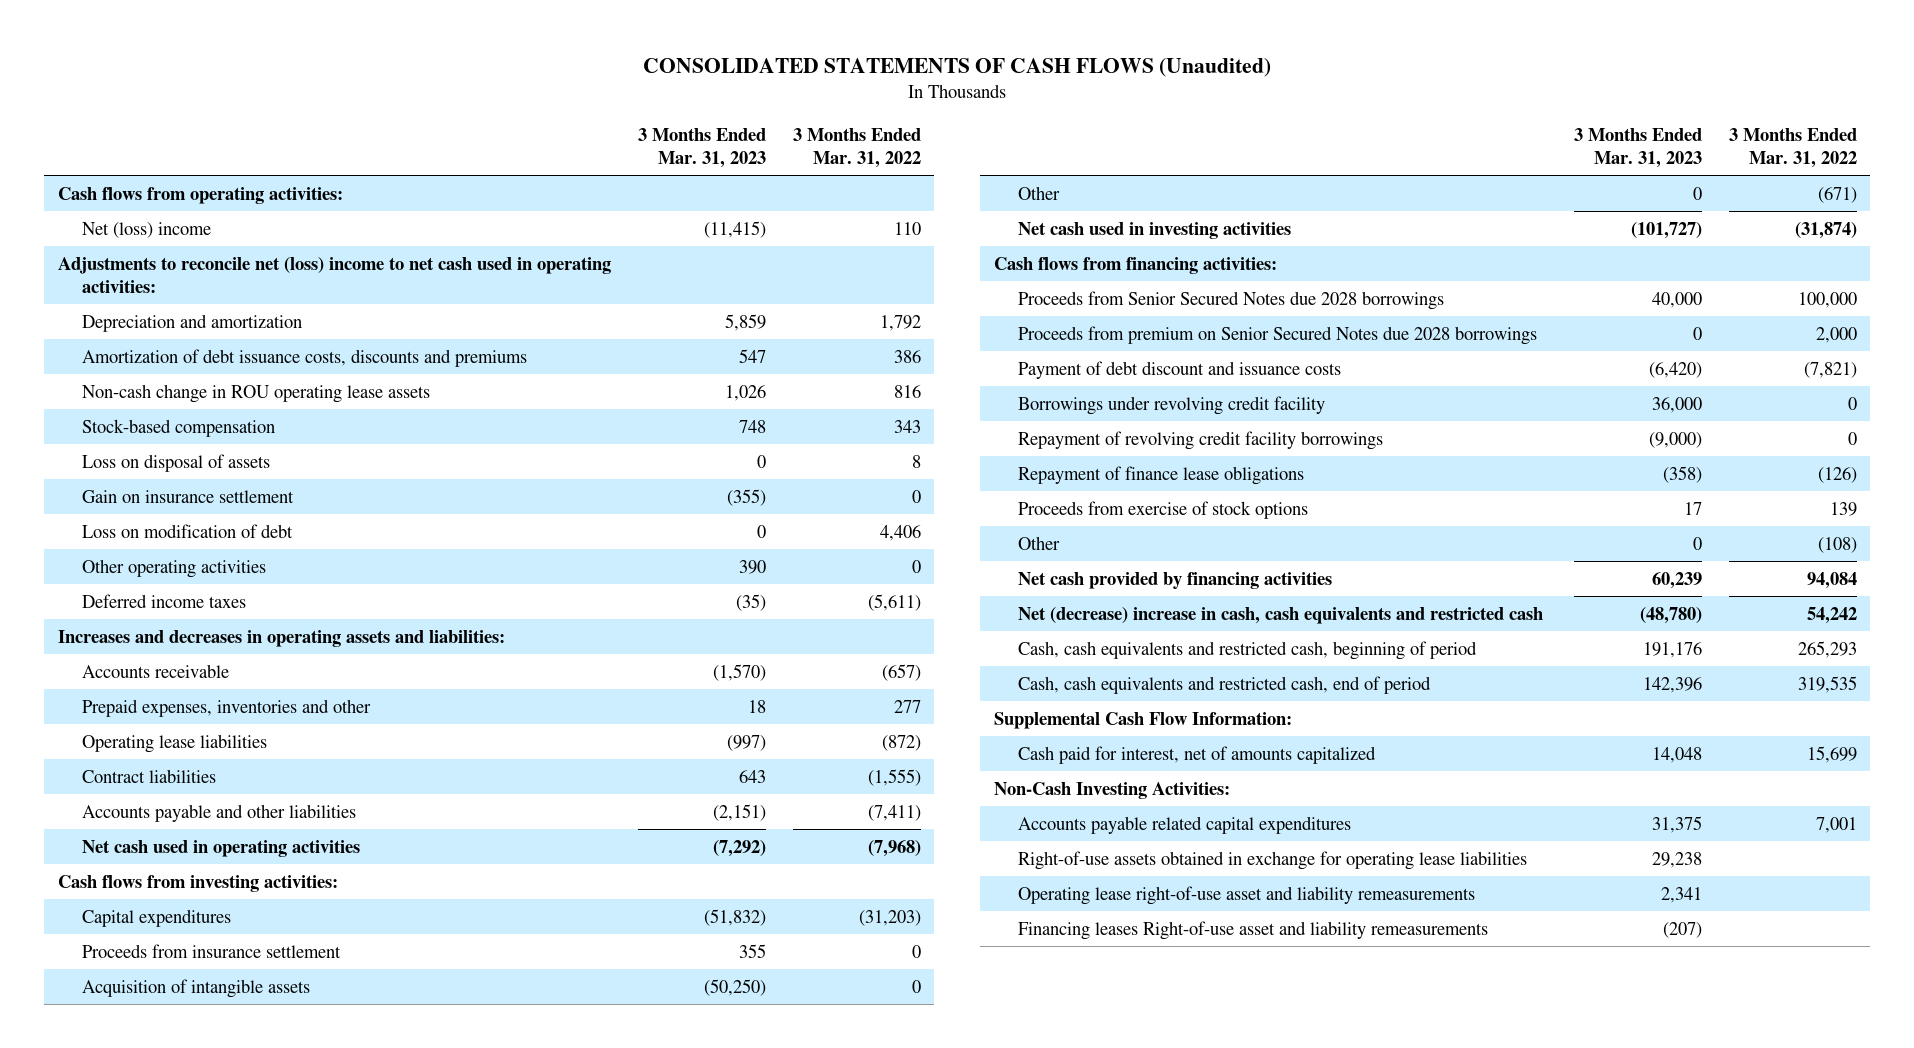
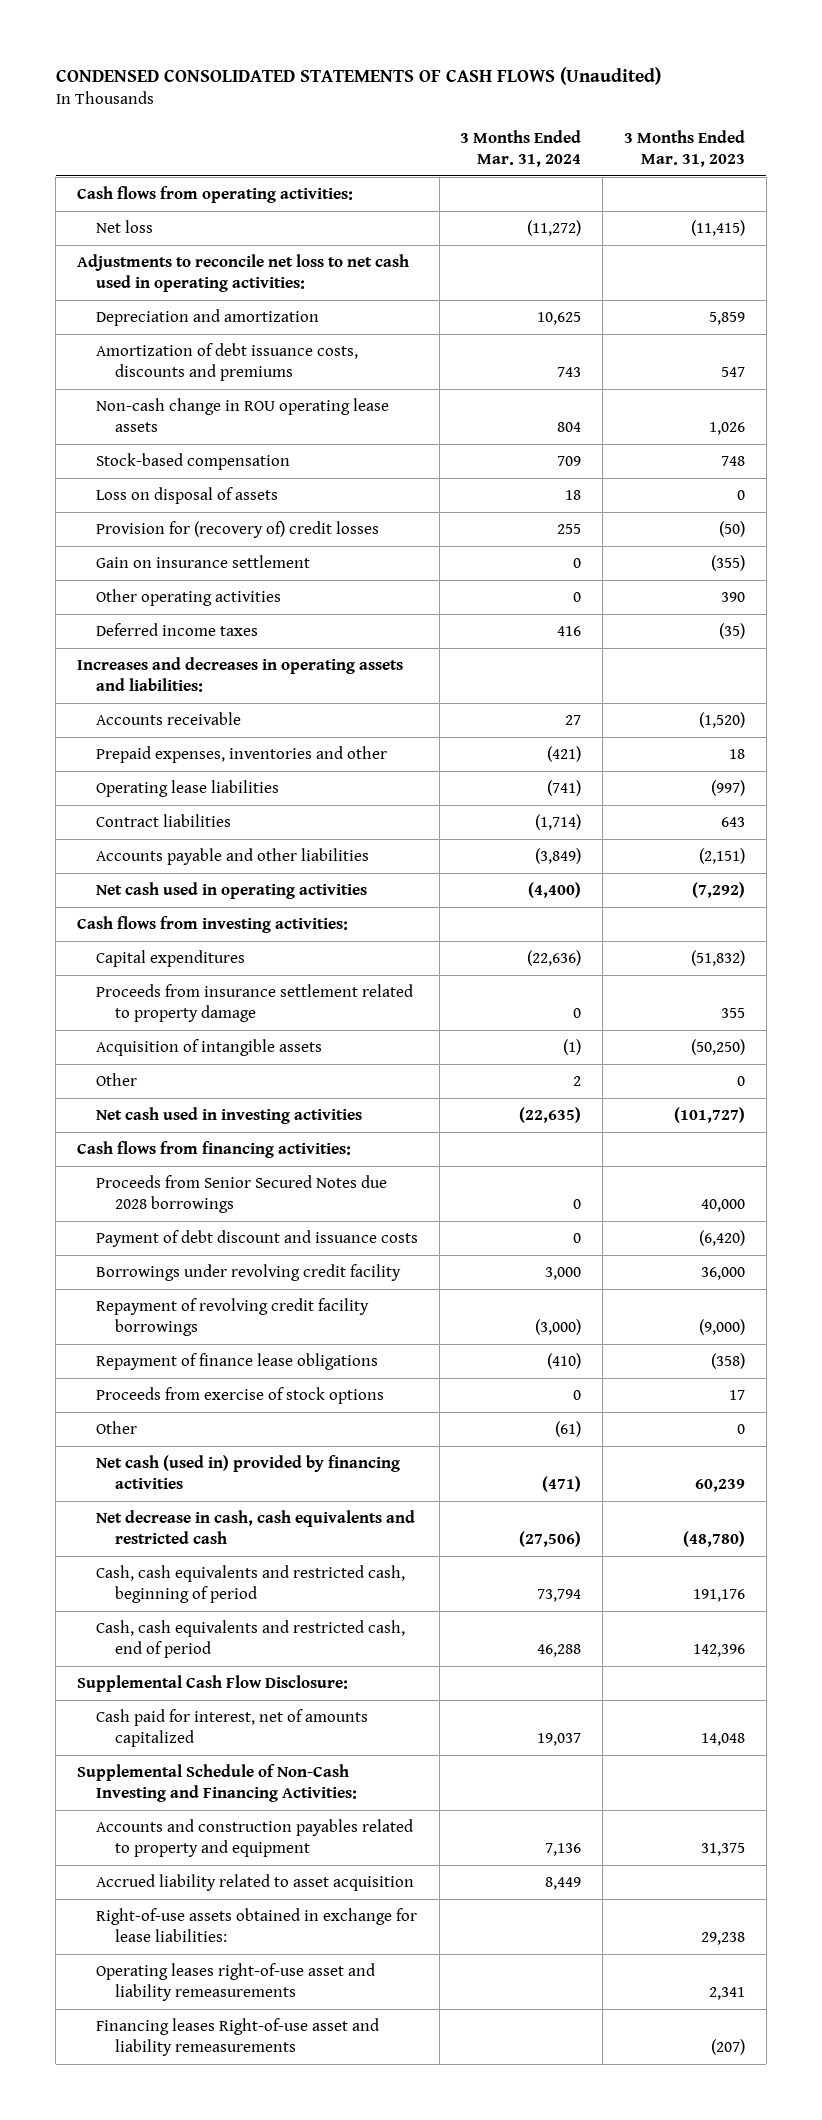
[643,58,1272,78] CONSOLIDATED STATEMENTS OF CASH FLOWS (Unaudited) -> [55,66,661,85] CONDENSED CONSOLIDATED STATEMENTS OF CASH FLOWS (Unaudited)
[792,127,921,168] 3 Months Ended Mar. 31, 2022 -> none
none -> [460,129,582,168] 3 Months Ended Mar. 31, 2024
[82,221,212,238] Net (loss) income -> [96,220,154,234] Net loss
[57,256,611,293] Adjustments to reconcile net (loss) income to net cash used in operating activities: -> [76,254,409,293] Adjustments to reconcile net loss to net cash used in operating activities:
none -> [96,521,380,539] Provision for (recovery of) credit losses
[82,523,294,538] Loss on modification of debt -> none
[712,663,766,681] (1,570) -> [698,712,745,729] (1,520)
[82,943,342,958] Proceeds from insurance settlement -> [96,984,414,1023] Proceeds from insurance settlement related to property damage
[1018,325,1538,345] Proceeds from premium on Senior Secured Notes due 2028 borrowings -> none
[1018,571,1333,589] Net cash provided by financing activities -> [96,1455,401,1490] Net cash (used in) provided by financing activities
[1018,606,1544,624] Net (decrease) increase in cash, cash equivalents and restricted cash -> [96,1510,416,1545] Net decrease in cash, cash equivalents and restricted cash
[993,711,1292,729] Supplemental Cash Flow Information: -> [76,1675,348,1693] Supplemental Cash Flow Disclosure:
[993,781,1230,799] Non-Cash Investing Activities: -> [76,1764,358,1803] Supplemental Schedule of Non-Cash Investing and Financing Activities:
[1018,815,1352,834] Accounts payable related capital expenditures -> [96,1819,414,1858] Accounts and construction payables related to property and equipment
none -> [96,1874,415,1892] Accrued liability related to asset acquisition
[1018,850,1528,870] Right-of-use assets obtained in exchange for operating lease liabilities -> [96,1908,418,1943] Right-of-use assets obtained in exchange for lease liabilities:
[1018,885,1476,905] Operating lease right-of-use asset and liability remeasurements -> [96,1963,376,2002] Operating leases right-of-use asset and liability remeasurements

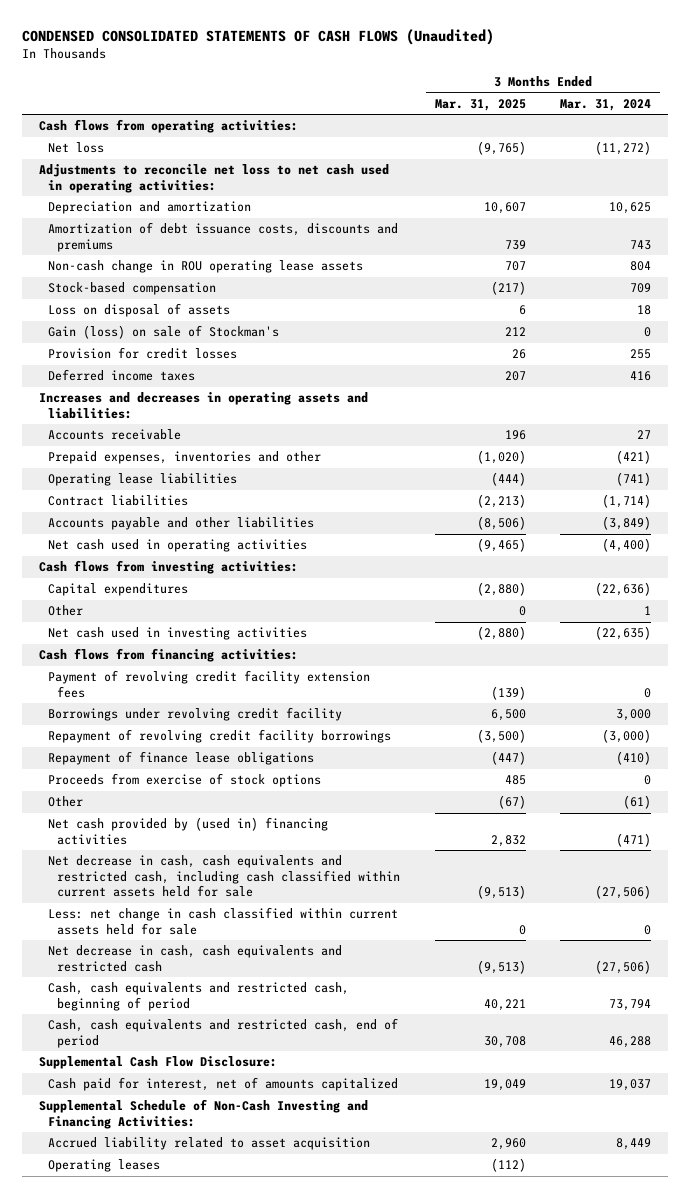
[623,129,745,168] 3 Months Ended Mar. 31, 2023 -> none
none -> [434,98,526,111] Mar. 31, 2025
[96,555,311,569] Gain on insurance settlement -> none
[96,589,282,607] Other operating activities -> none
none -> [48,325,280,340] Gain (loss) on sale of Stockman's
[96,521,380,539] Provision for (recovery of) credit losses -> [48,347,238,360] Provision for credit losses
[96,984,414,1023] Proceeds from insurance settlement related to property damage -> none
[96,1039,323,1057] Acquisition of intangible assets -> none
[573,1076,582,1087] 2 -> [644,606,652,616] 1
[96,1175,388,1214] Proceeds from Senior Secured Notes due 2028 borrowings -> none
[96,1230,419,1248] Payment of debt discount and issuance costs -> none
none -> [48,670,371,698] Payment of revolving credit facility extension fees
[96,1455,401,1490] Net cash (used in) provided by financing activities -> [48,817,329,845] Net cash provided by (used in) financing activities
none -> [48,855,401,898] Net decrease in cash, cash equivalents and restricted cash, including cash classified within current assets held for sale
none -> [48,907,399,935] Less: net change in cash classified within current assets held for sale
[96,1819,414,1858] Accounts and construction payables related to property and equipment -> none
[96,1908,418,1943] Right-of-use assets obtained in exchange for lease liabilities: -> none
[96,2018,380,2057] Financing leases Right-of-use asset and liability remeasurements -> none
[96,1963,376,2002] Operating leases right-of-use asset and liability remeasurements -> [48,1159,161,1173] Operating leases

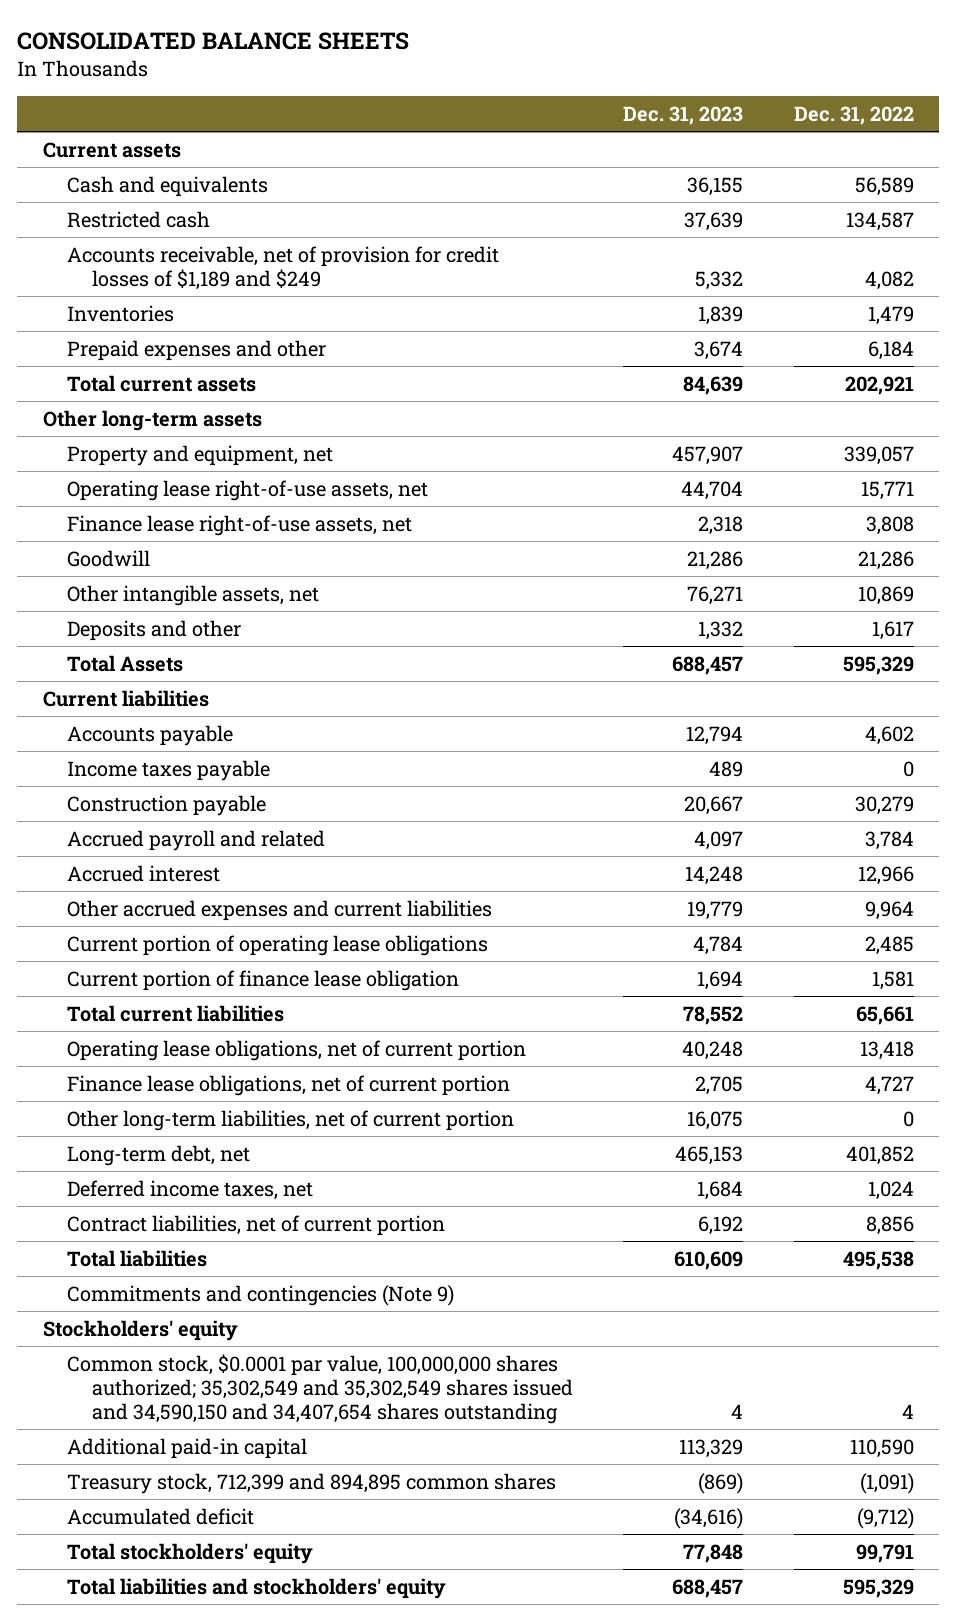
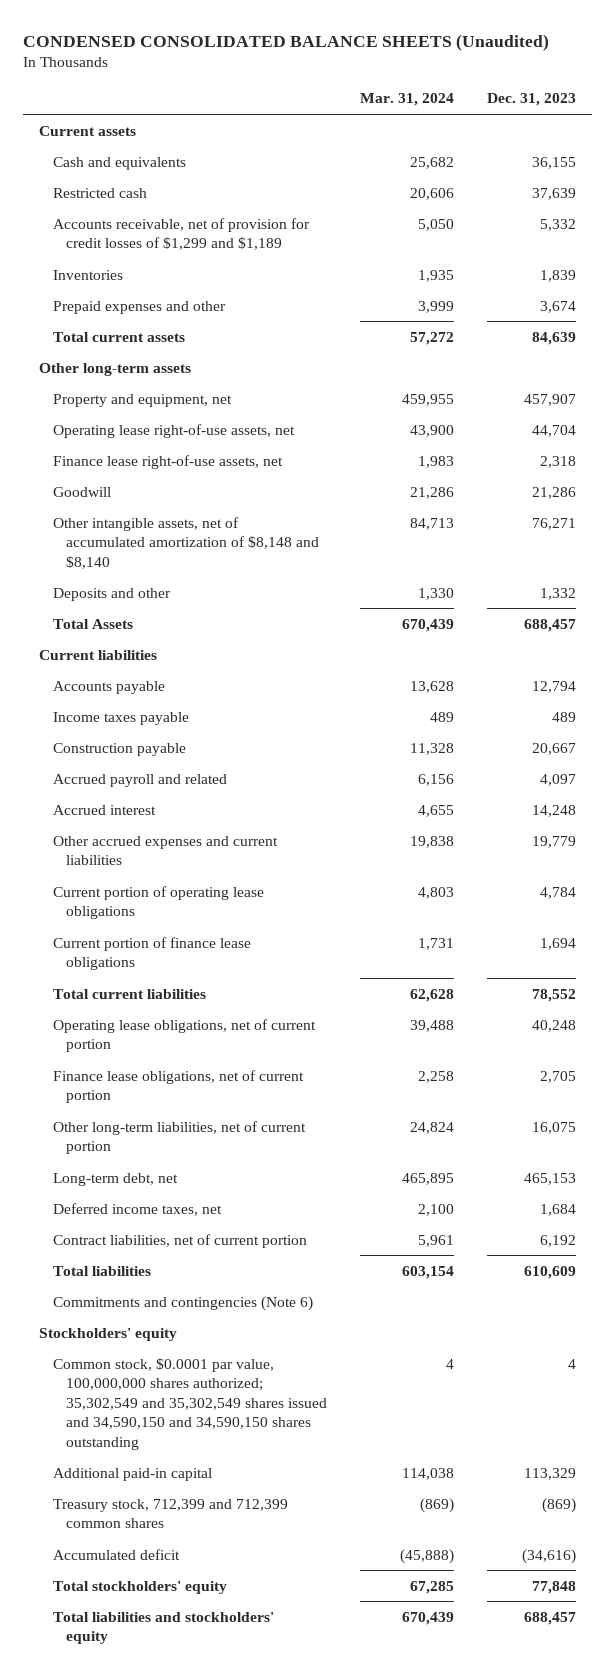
[17,31,410,50] CONSOLIDATED BALANCE SHEETS -> [22,33,549,51] CONDENSED CONSOLIDATED BALANCE SHEETS (Unaudited)
[793,105,914,125] Dec. 31, 2022 -> none
none -> [360,93,455,107] Mar. 31, 2024
[67,245,500,290] Accounts receivable, net of provision for credit losses of $1,189 and $249 -> [52,217,310,251] Accounts receivable, net of provision for credit losses of $1,299 and $1,189
[67,584,320,606] Other intangible assets, net -> [52,516,320,569] Other intangible assets, net of accumulated amortization of $8,148 and $8,140
[67,969,460,991] Current portion of finance lease obligation -> [52,936,251,971] Current portion of finance lease obligations
[67,1284,455,1306] Commitments and contingencies (Note 9) -> [52,1295,313,1311] Commitments and contingencies (Note 6)
[67,1353,573,1424] Common stock, $0.0001 par value, 100,000,000 shares authorized; 35,302,549 and 35,302,549 shares issued and 34,590,150 and 34,407,654 shares outstanding -> [52,1357,328,1450] Common stock, $0.0001 par value, 100,000,000 shares authorized; 35,302,549 and 35,302,549 shares issued and 34,590,150 and 34,590,150 shares outstanding
[67,1472,557,1494] Treasury stock, 712,399 and 894,895 common shares -> [52,1498,288,1529] Treasury stock, 712,399 and 712,399 common shares

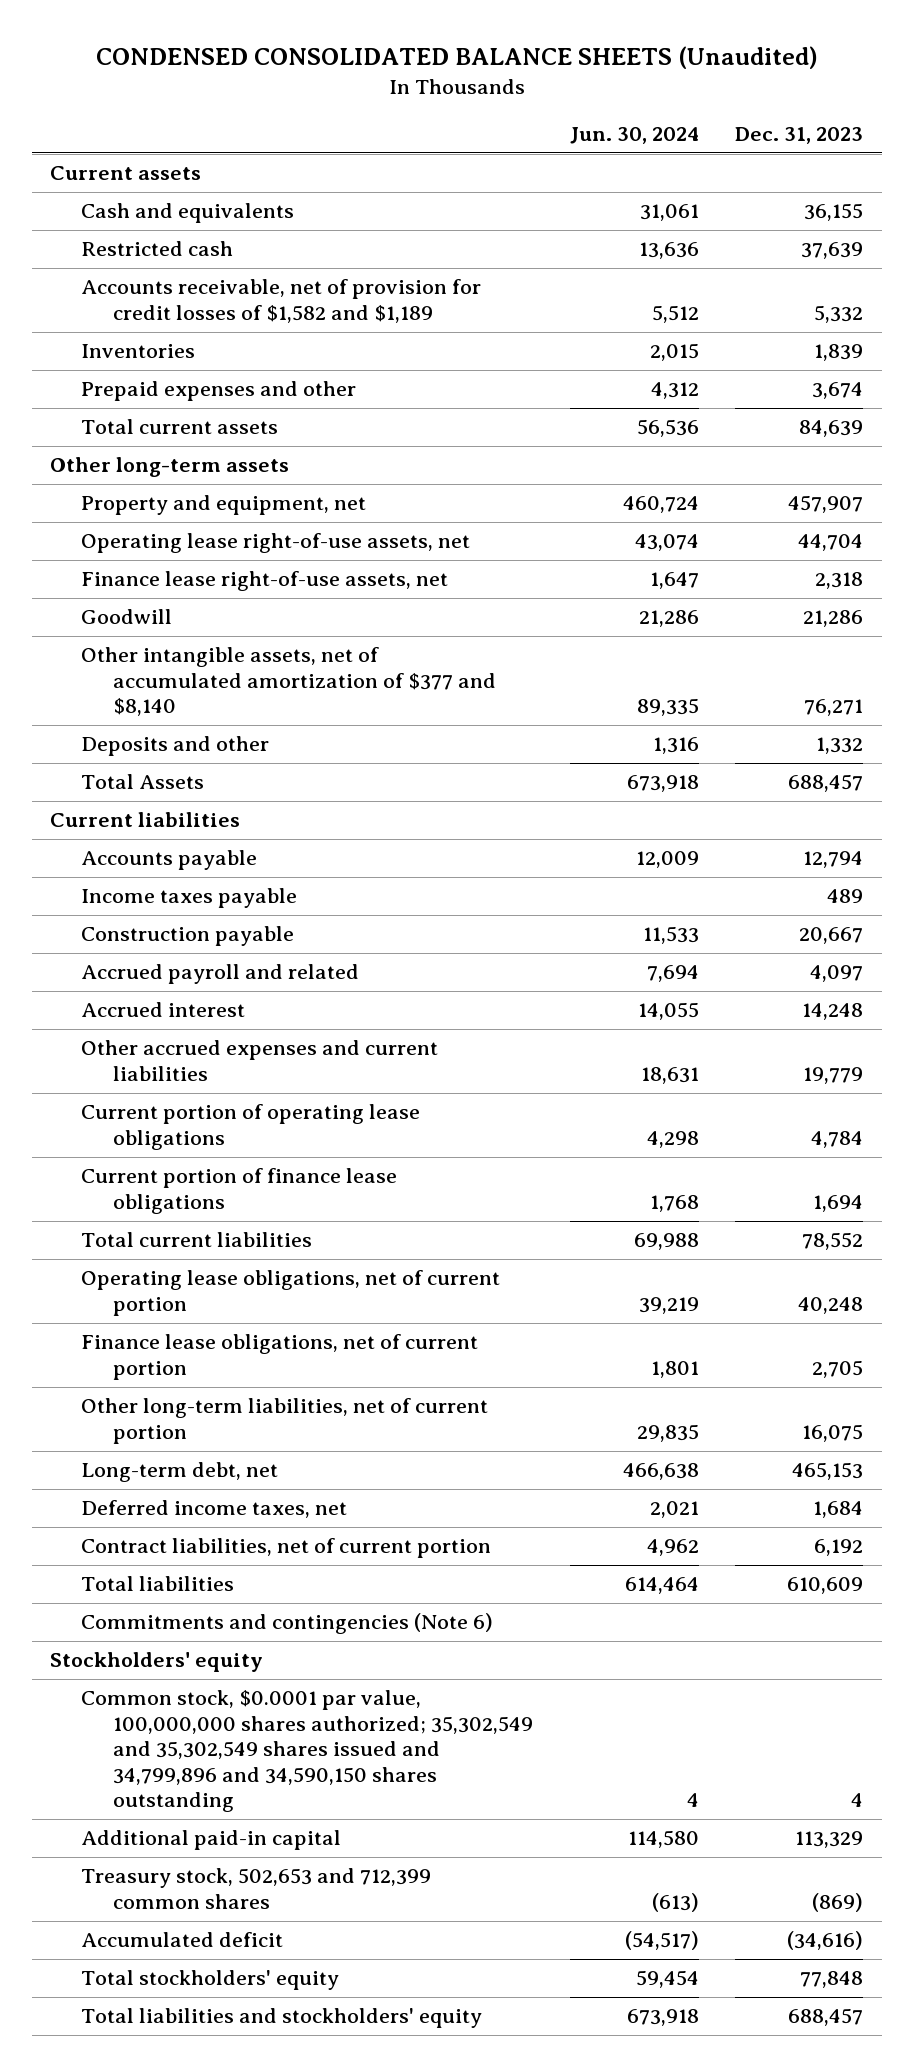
[360,93,455,107] Mar. 31, 2024 -> none
none -> [569,127,699,145] Jun. 30, 2024
[52,217,310,251] Accounts receivable, net of provision for credit losses of $1,299 and $1,189 -> [81,279,482,323] Accounts receivable, net of provision for credit losses of $1,582 and $1,189
[52,516,320,569] Other intangible assets, net of accumulated amortization of $8,148 and $8,140 -> [81,647,496,717] Other intangible assets, net of accumulated amortization of $377 and $8,140
[52,1357,328,1450] Common stock, $0.0001 par value, 100,000,000 shares authorized; 35,302,549 and 35,302,549 shares issued and 34,590,150 and 34,590,150 shares outstanding -> [81,1690,533,1813] Common stock, $0.0001 par value, 100,000,000 shares authorized; 35,302,549 and 35,302,549 shares issued and 34,799,896 and 34,590,150 shares outstanding
[52,1498,288,1529] Treasury stock, 712,399 and 712,399 common shares -> [81,1868,432,1909] Treasury stock, 502,653 and 712,399 common shares

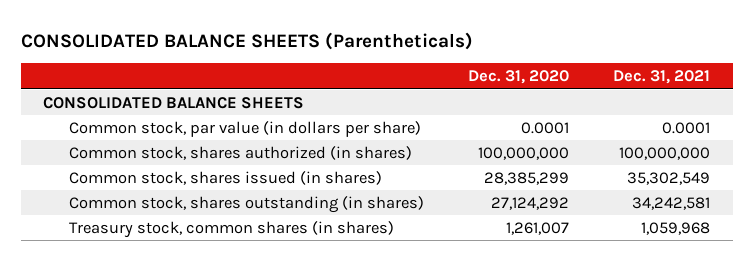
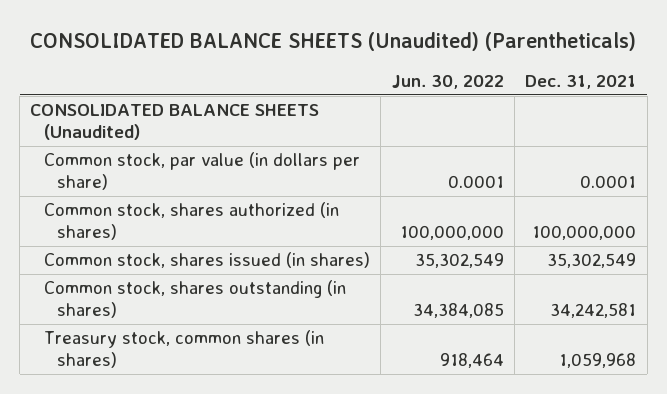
[20,31,473,50] CONSOLIDATED BALANCE SHEETS (Parentheticals) -> [30,32,637,52] CONSOLIDATED BALANCE SHEETS (Unaudited) (Parentheticals)
[467,70,569,85] Dec. 31, 2020 -> none
none -> [391,74,504,89] Jun. 30, 2022
[43,97,305,110] CONSOLIDATED BALANCE SHEETS -> [30,104,320,140] CONSOLIDATED BALANCE SHEETS (Unaudited)

